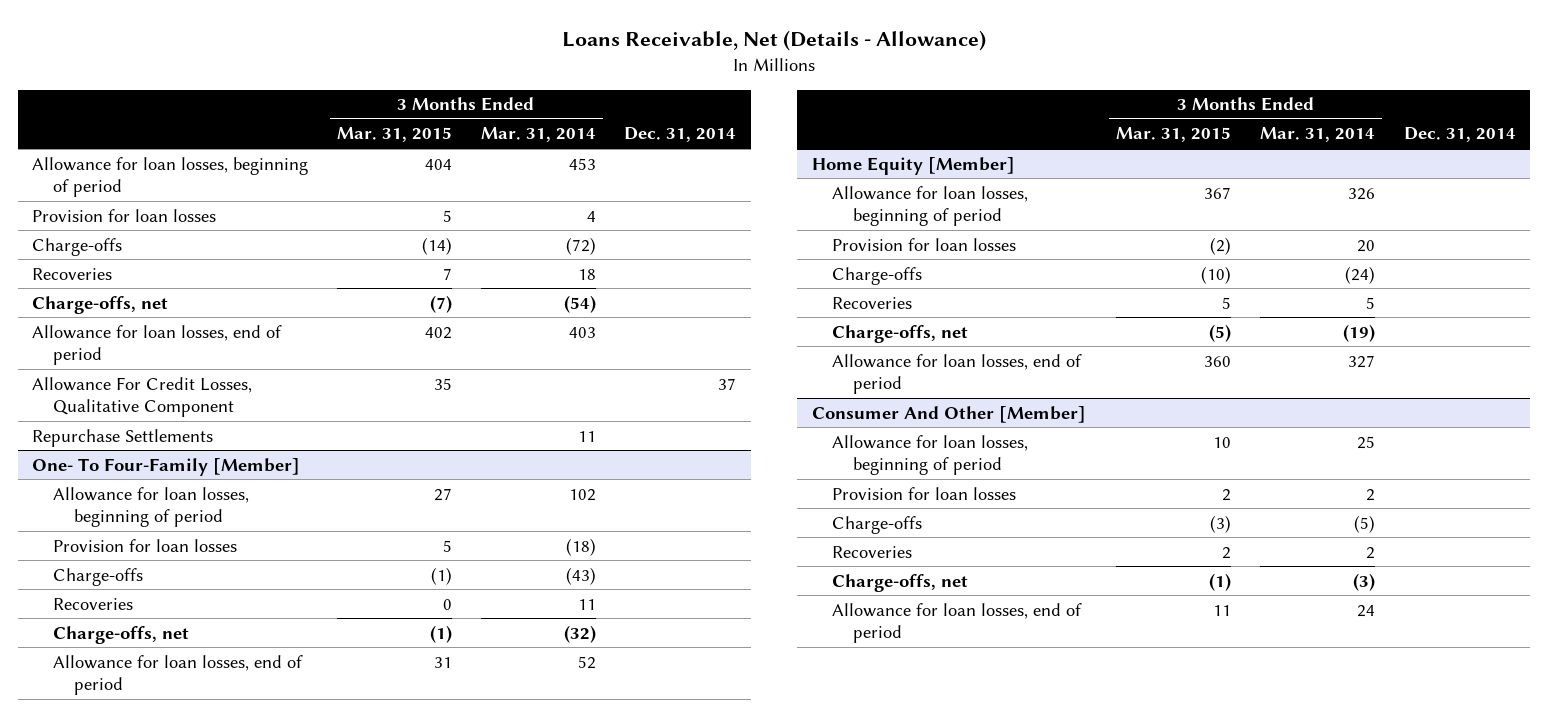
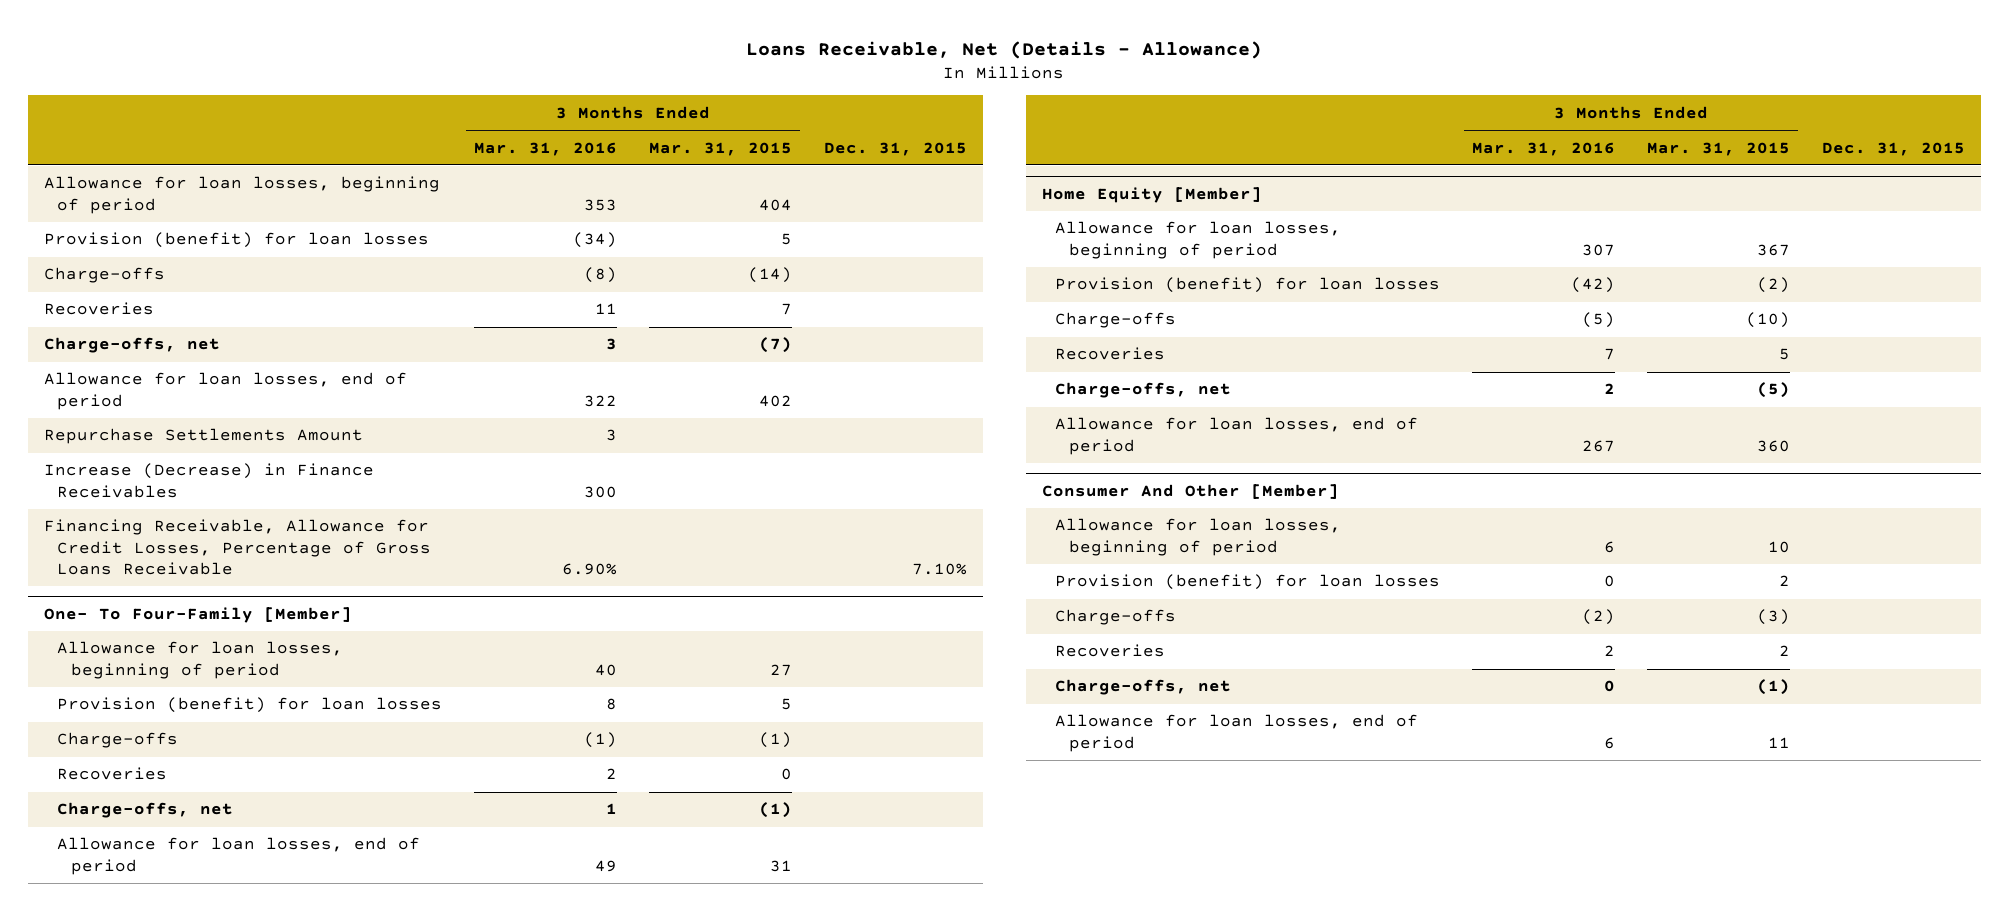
[480,127,596,143] Mar. 31, 2014 -> none
[624,127,737,143] Dec. 31, 2014 -> none
none -> [474,141,618,156] Mar. 31, 2016
none -> [823,141,967,156] Dec. 31, 2015
[31,208,216,222] Provision for loan losses -> [43,232,429,249] Provision (benefit) for loan losses
[31,376,252,418] Allowance For Credit Losses, Qualitative Component -> none
[31,428,213,447] Repurchase Settlements -> [43,428,363,445] Repurchase Settlements Amount
none -> [43,463,374,498] Increase (Decrease) in Finance Receivables
none -> [43,519,432,575] Financing Receivable, Allowance for Credit Losses, Percentage of Gross Loans Receivable
[52,538,237,552] Provision for loan losses -> [57,697,443,714] Provision (benefit) for loan losses
[832,237,1017,251] Provision for loan losses -> [1055,277,1441,294] Provision (benefit) for loan losses
[832,486,1017,500] Provision for loan losses -> [1055,574,1441,591] Provision (benefit) for loan losses

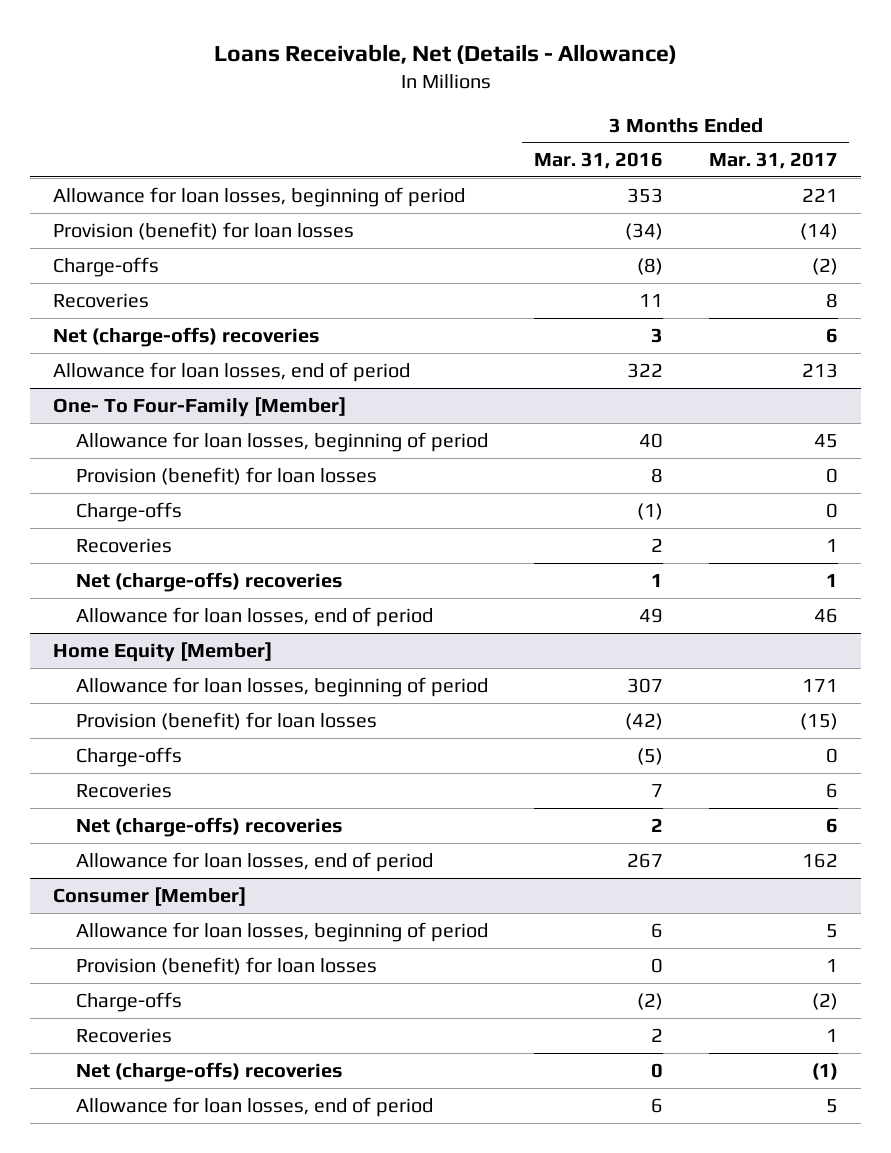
[648,141,792,156] Mar. 31, 2015 -> none
[823,141,967,156] Dec. 31, 2015 -> none
none -> [708,152,838,170] Mar. 31, 2017
[43,337,220,354] Charge-offs, net -> [53,326,321,347] Net (charge-offs) recoveries
[43,428,363,445] Repurchase Settlements Amount -> none
[43,463,374,498] Increase (Decrease) in Finance Receivables -> none
[43,519,432,575] Financing Receivable, Allowance for Credit Losses, Percentage of Gross Loans Receivable -> none
[57,802,234,819] Charge-offs, net -> [75,571,343,592] Net (charge-offs) recoveries
[1055,382,1232,399] Charge-offs, net -> [75,816,343,837] Net (charge-offs) recoveries
[1041,484,1339,500] Consumer And Other [Member] -> [53,886,247,906] Consumer [Member]
[1055,679,1232,696] Charge-offs, net -> [75,1061,343,1082] Net (charge-offs) recoveries

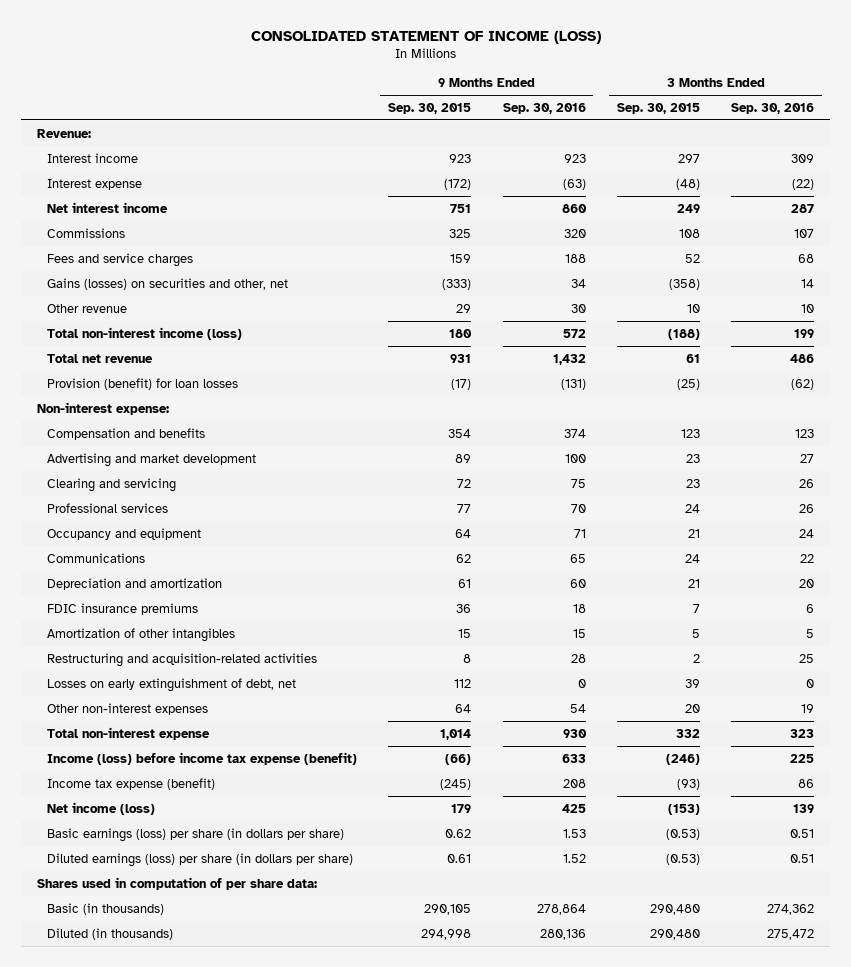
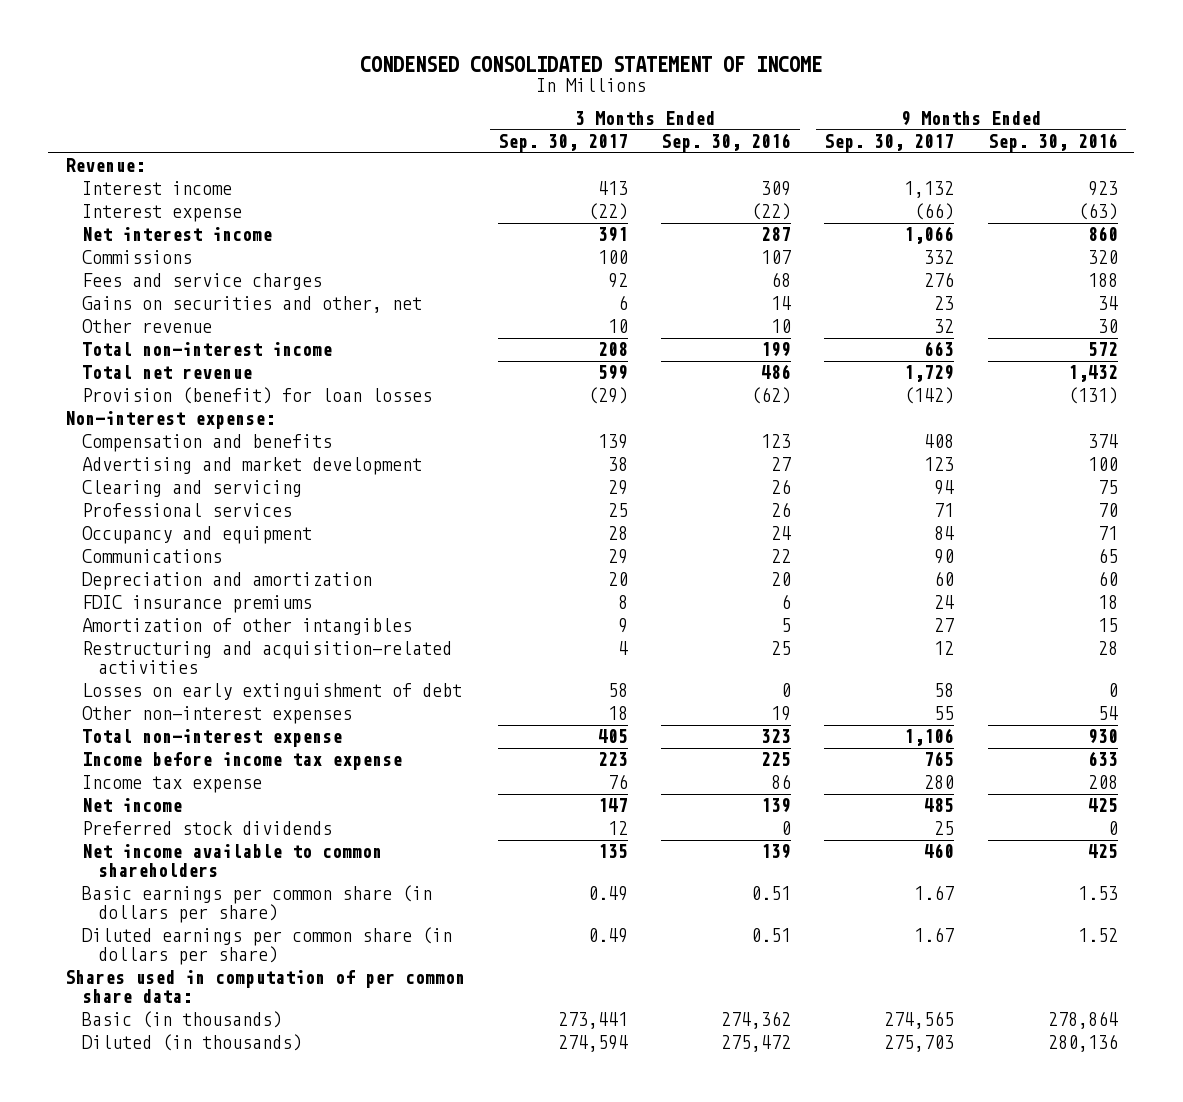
[250,30,601,44] CONSOLIDATED STATEMENT OF INCOME (LOSS) -> [360,55,823,72] CONDENSED CONSOLIDATED STATEMENT OF INCOME
[388,102,472,114] Sep. 30, 2015 -> none
[616,102,700,114] Sep. 30, 2015 -> none
none -> [498,134,629,153] Sep. 30, 2017
none -> [824,134,955,153] Sep. 30, 2017
[46,277,288,290] Gains (losses) on securities and other, net -> [81,296,422,314] Gains on securities and other, net
[46,326,242,340] Total non-interest income (loss) -> [81,342,332,357] Total non-interest income
[46,677,296,692] Losses on early extinguishment of debt, net -> [81,683,462,701] Losses on early extinguishment of debt
[46,751,357,765] Income (loss) before income tax expense (benefit) -> [81,752,402,771] Income before income tax expense
[46,777,215,790] Income tax expense (benefit) -> [81,775,262,794] Income tax expense
[46,801,155,815] Net income (loss) -> [81,798,182,813] Net income
none -> [81,821,332,836] Preferred stock dividends
none -> [81,844,382,878] Net income available to common shareholders
[46,827,344,842] Basic earnings (loss) per share (in dollars per share) -> [81,885,432,924] Basic earnings per common share (in dollars per share)
[46,852,353,867] Diluted earnings (loss) per share (in dollars per share) -> [81,927,452,966] Diluted earnings per common share (in dollars per share)
[37,876,318,890] Shares used in computation of per share data: -> [65,970,466,1004] Shares used in computation of per common share data:

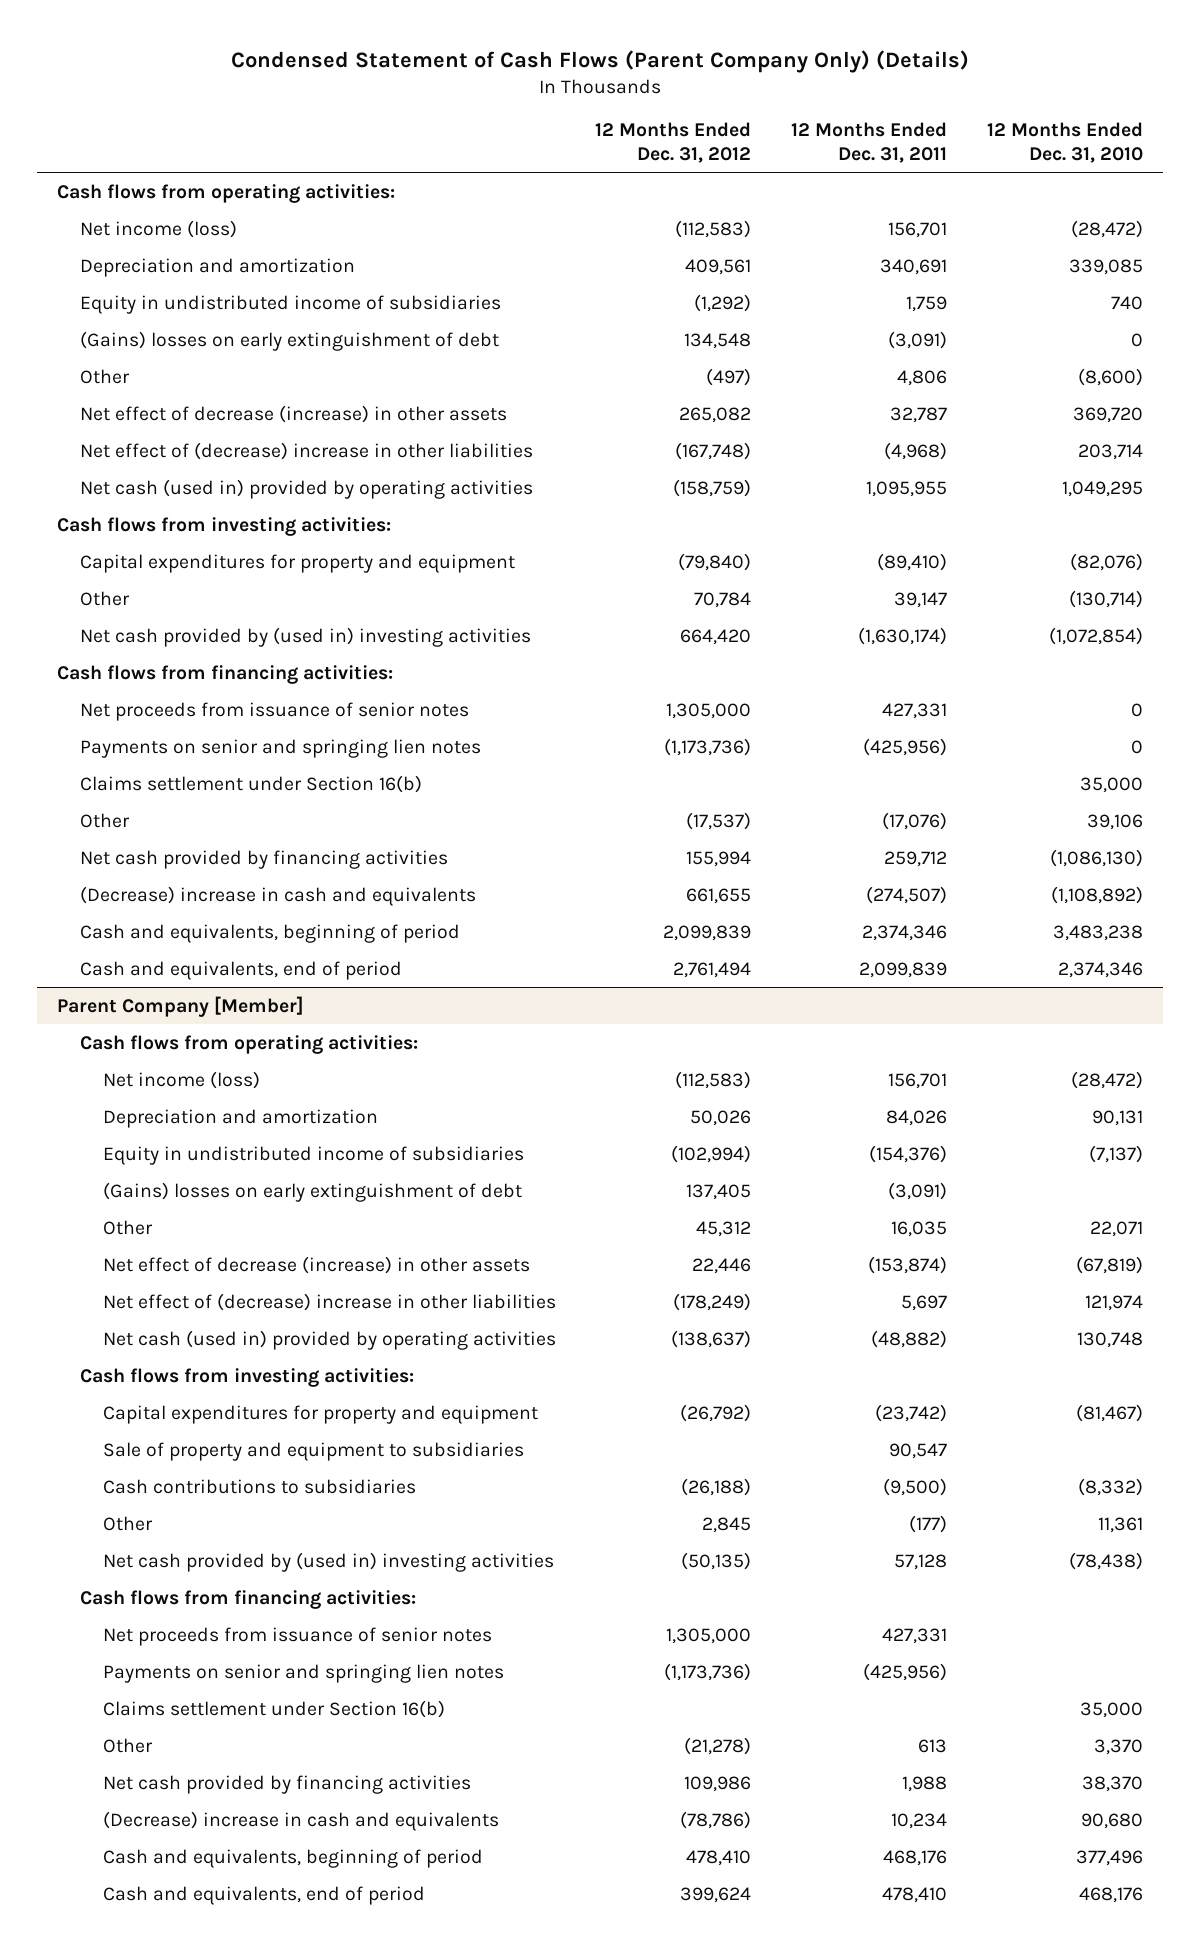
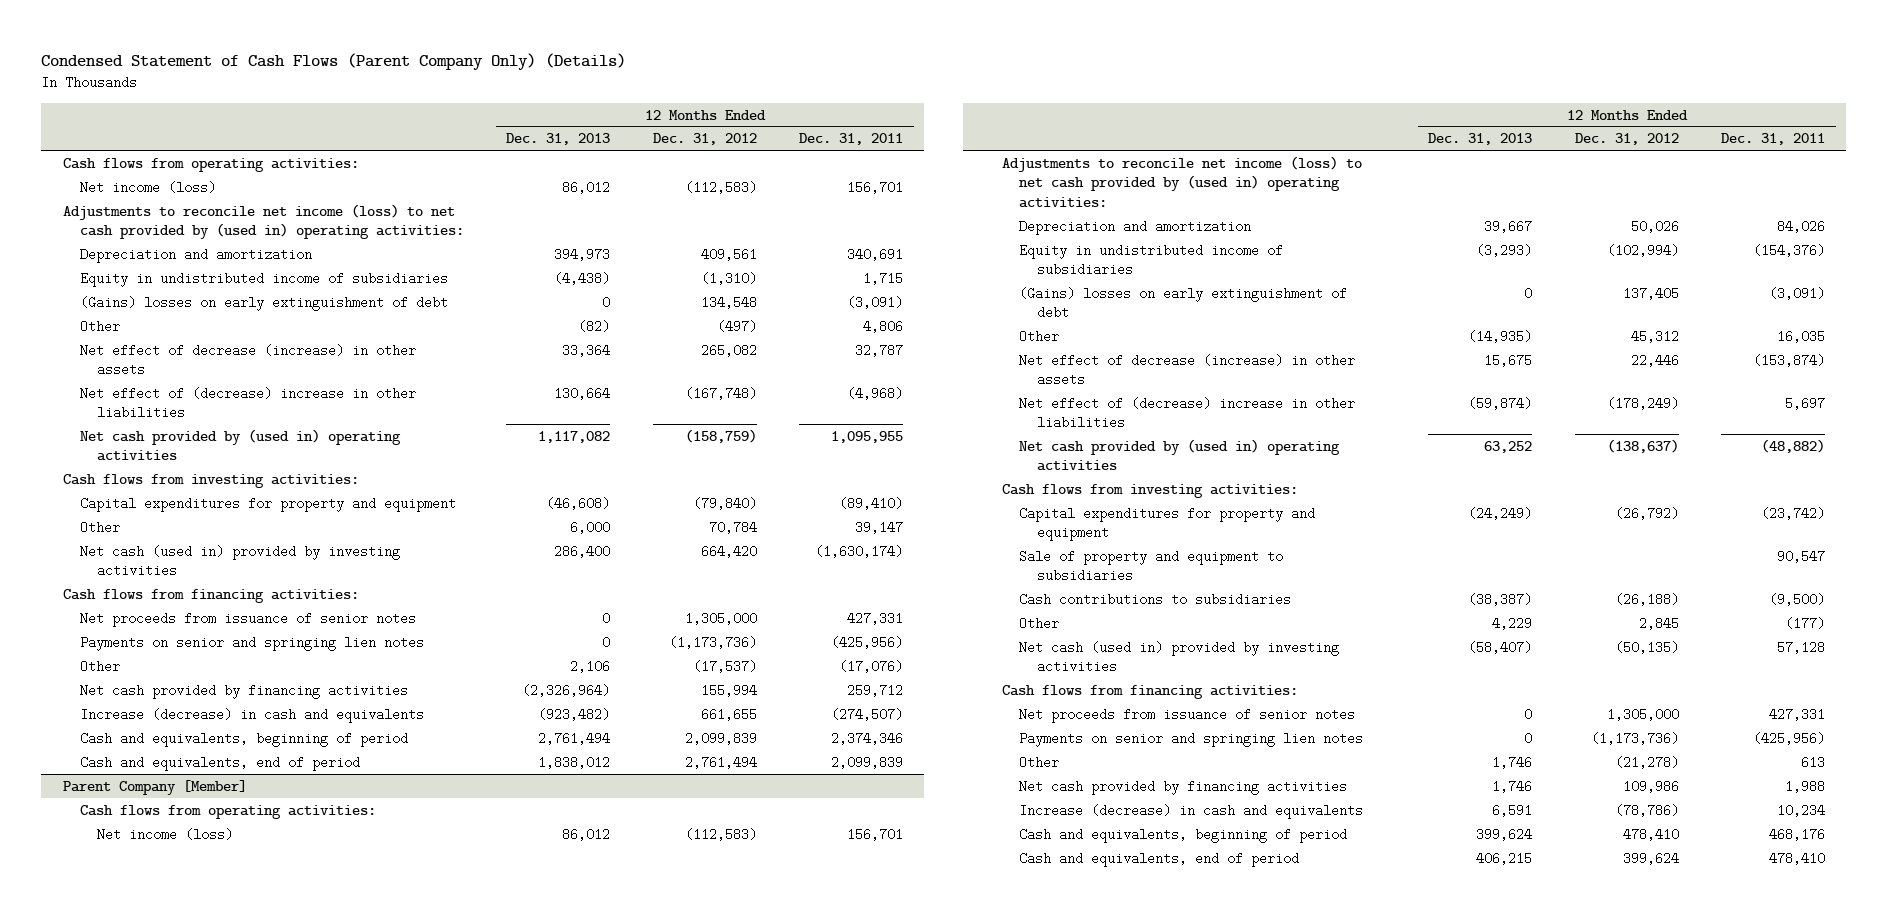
[987,122,1144,164] 12 Months Ended Dec. 31, 2010 -> none
none -> [506,133,611,146] Dec. 31, 2013
none -> [62,203,464,240] Adjustments to reconcile net income (loss) to net cash provided by (used in) operating activities:
[694,293,752,312] (1,292) -> [700,271,757,285] (1,310)
[906,295,948,312] 1,759 -> [862,271,903,285] 1,715
[79,478,533,499] Net cash (used in) provided by operating activities -> [79,428,401,462] Net cash provided by (used in) operating activities
[79,626,531,647] Net cash provided by (used in) investing activities -> [79,544,400,578] Net cash (used in) provided by investing activities
[79,774,422,793] Claims settlement under Section 16(b) -> none
[79,885,476,906] (Decrease) increase in cash and equivalents -> [79,707,424,723] Increase (decrease) in cash and equivalents
none -> [1002,155,1363,208] Adjustments to reconcile net income (loss) to net cash provided by (used in) operating activities:
[102,1329,556,1350] Net cash (used in) provided by operating activities -> [1019,438,1341,472] Net cash provided by (used in) operating activities
[102,1551,554,1572] Net cash provided by (used in) investing activities -> [1019,640,1340,674] Net cash (used in) provided by investing activities
[102,1699,445,1718] Claims settlement under Section 16(b) -> none
[102,1810,499,1831] (Decrease) increase in cash and equivalents -> [1019,803,1364,819] Increase (decrease) in cash and equivalents

